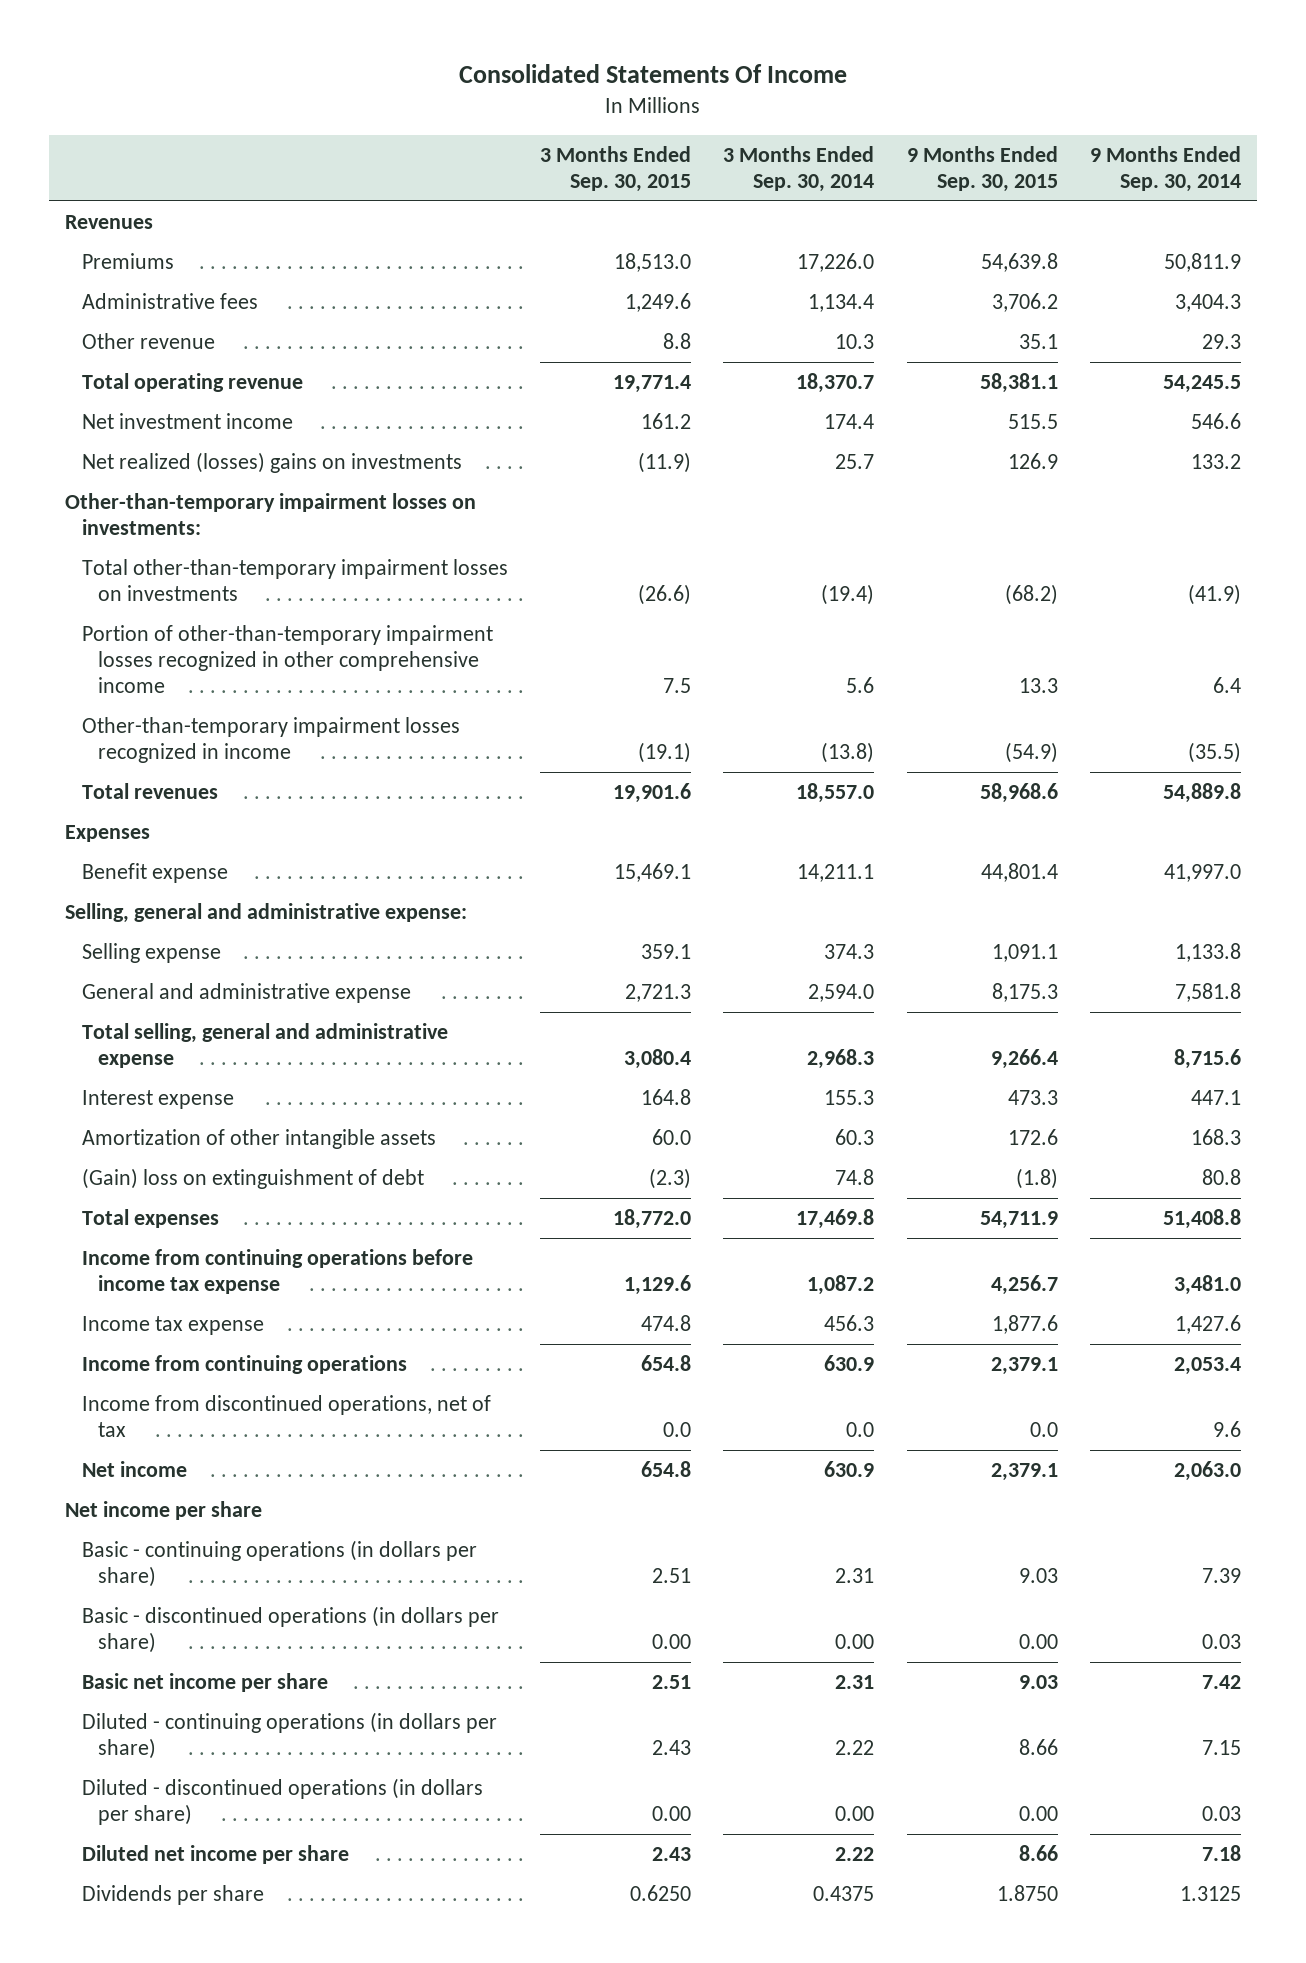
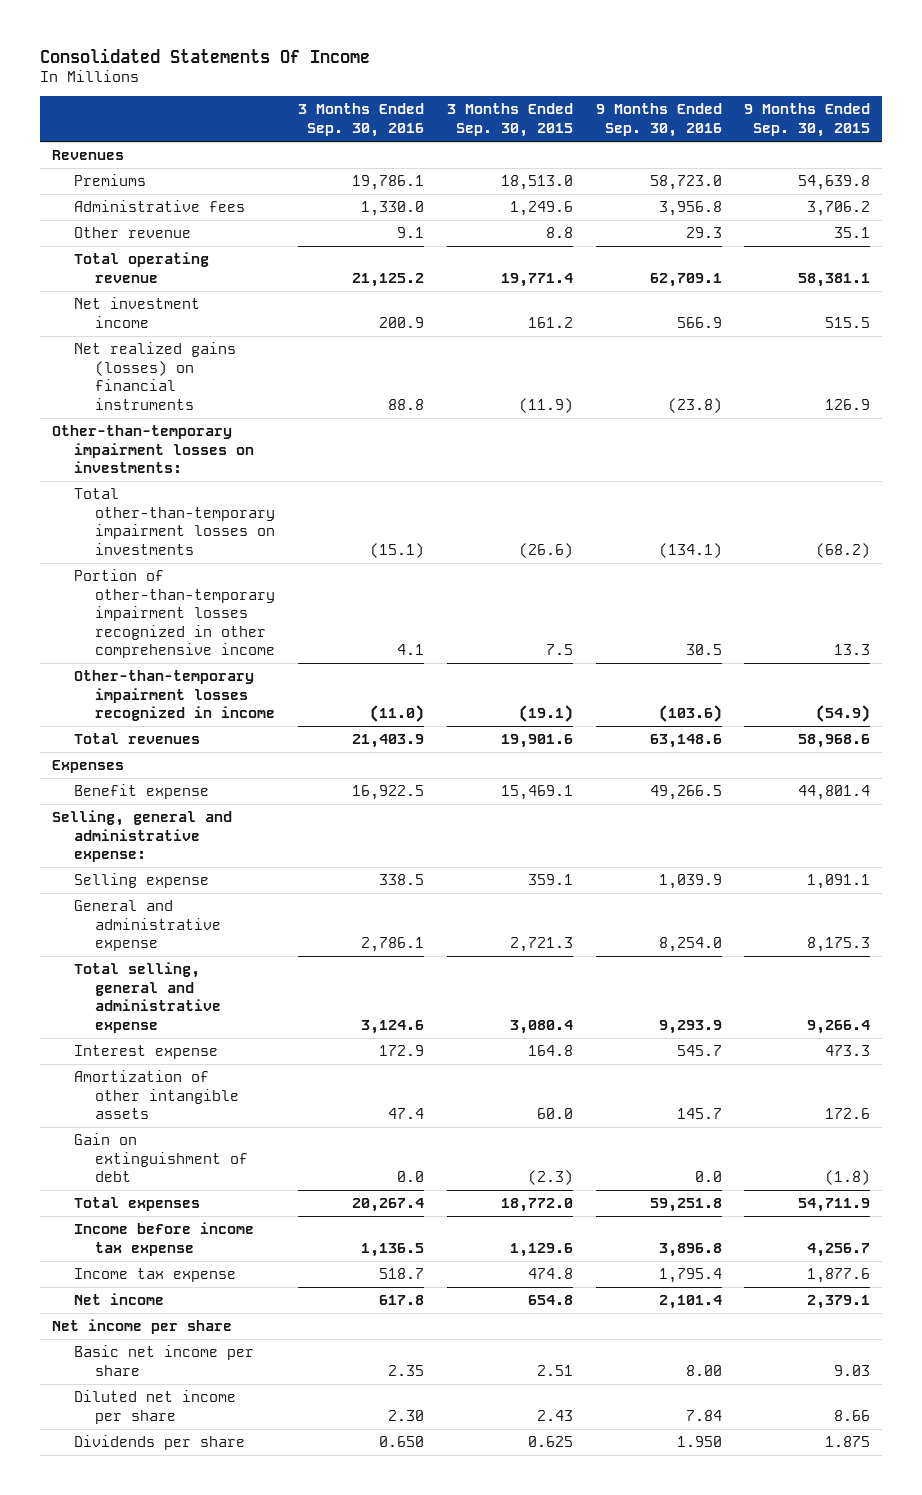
[723,145,875,192] 3 Months Ended Sep. 30, 2014 -> none
[1090,145,1242,192] 9 Months Ended Sep. 30, 2014 -> none
none -> [298,103,425,137] 3 Months Ended Sep. 30, 2016
none -> [595,103,722,137] 9 Months Ended Sep. 30, 2016
[81,451,462,473] Net realized (losses) gains on investments -> [73,342,236,410] Net realized gains (losses) on financial instruments
[81,1167,424,1189] (Gain) loss on extinguishment of debt -> [73,1133,249,1183] Gain on extinguishment of debt
[81,1248,473,1295] Income from continuing operations before income tax expense -> [73,1222,254,1256] Income before income tax expense
[81,1354,407,1374] Income from continuing operations -> none
[81,1394,491,1438] Income from discontinued operations, net of tax -> none
[81,1539,477,1588] Basic - continuing operations (in dollars per share) -> none
[81,1605,499,1654] Basic - discontinued operations (in dollars per share) -> none
[81,1711,497,1760] Diluted - continuing operations (in dollars per share) -> none
[81,1777,483,1826] Diluted - discontinued operations (in dollars per share) -> none
[629,1884,691,1901] 0.6250 -> [527,1436,573,1448] 0.625
[996,1884,1058,1901] 1.8750 -> [825,1436,871,1448] 1.875

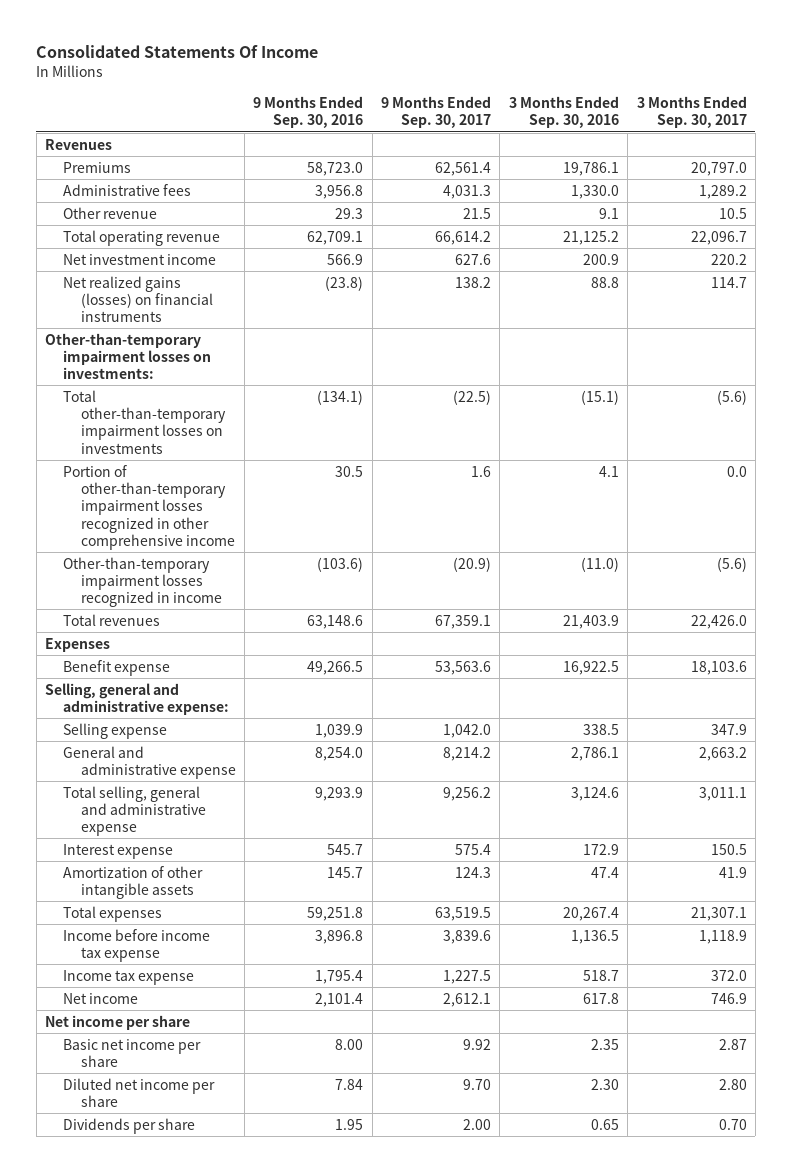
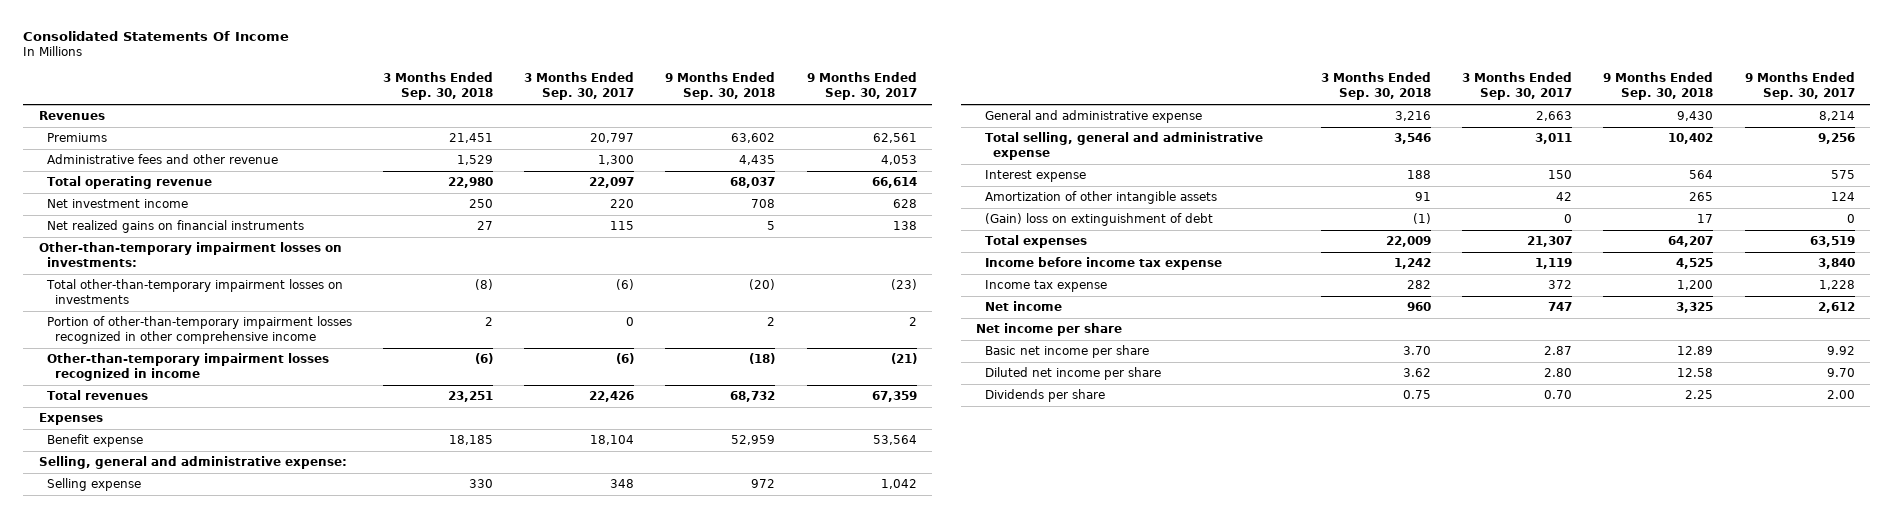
[253,96,364,129] 9 Months Ended Sep. 30, 2016 -> none
[508,96,619,129] 3 Months Ended Sep. 30, 2016 -> none
none -> [382,72,493,101] 3 Months Ended Sep. 30, 2018
none -> [665,72,776,101] 9 Months Ended Sep. 30, 2018
[62,183,191,196] Administrative fees -> none
[435,161,492,176] 62,561.4 -> [872,133,917,144] 62,561
[690,161,747,176] 20,797.0 -> [590,133,635,144] 20,797
[62,206,157,219] Other revenue -> [46,154,278,165] Administrative fees and other revenue
[463,207,492,219] 21.5 -> [880,155,917,166] 4,053
[718,207,747,219] 10.5 -> [598,155,635,166] 1,300
[435,230,492,245] 66,614.2 -> [871,177,917,189] 66,614
[690,230,747,245] 22,096.7 -> [589,177,635,189] 22,097
[455,253,492,265] 627.6 -> [892,199,917,209] 628
[710,253,747,265] 220.2 -> [610,199,635,209] 220
[62,275,213,323] Net realized gains (losses) on financial instruments -> [46,220,304,234] Net realized gains on financial instruments
[455,276,492,288] 138.2 -> [892,221,917,231] 138
[710,276,747,288] 114.7 -> [610,221,635,231] 115
[453,389,492,405] (22.5) -> [890,279,917,291] (23)
[716,389,747,405] (5.6) -> [616,279,635,291] (6)
[471,465,492,477] 1.6 -> [908,317,917,327] 2
[726,465,747,477] 0.0 -> [626,317,635,327] 0
[453,556,492,572] (20.9) -> [890,353,917,365] (21)
[716,556,747,572] (5.6) -> [616,353,635,365] (6)
[435,614,492,629] 67,359.1 -> [871,391,917,403] 67,359
[690,614,747,629] 22,426.0 -> [589,391,635,403] 22,426
[435,660,492,675] 53,563.6 -> [872,435,917,446] 53,564
[690,660,747,675] 18,103.6 -> [590,435,635,446] 18,104
[443,723,492,738] 1,042.0 -> [880,479,917,490] 1,042
[710,723,747,735] 347.9 -> [610,479,635,489] 348
[443,746,492,761] 8,214.2 -> [1818,111,1855,122] 8,214
[698,746,747,761] 2,663.2 -> [1536,111,1573,122] 2,663
[443,786,492,801] 9,256.2 -> [1817,133,1855,145] 9,256
[698,786,747,801] 3,011.1 -> [1535,133,1573,145] 3,011
[455,843,492,855] 575.4 -> [1830,170,1855,180] 575
[710,843,747,855] 150.5 -> [1548,170,1573,180] 150
[455,866,492,878] 124.3 -> [1830,192,1855,202] 124
[718,866,747,878] 41.9 -> [1556,192,1573,202] 42
none -> [984,213,1213,227] (Gain) loss on extinguishment of debt
[435,906,492,921] 63,519.5 -> [1809,236,1855,248] 63,519
[690,906,747,921] 21,307.1 -> [1527,236,1573,248] 21,307
[443,929,492,944] 3,839.6 -> [1817,258,1855,270] 3,840
[698,929,747,944] 1,118.9 -> [1535,258,1573,270] 1,119
[443,969,492,984] 1,227.5 -> [1818,280,1855,291] 1,228
[710,969,747,981] 372.0 -> [1548,280,1573,290] 372
[443,992,492,1007] 2,612.1 -> [1817,302,1855,314] 2,612
[710,992,747,1004] 746.9 -> [1548,302,1573,312] 747

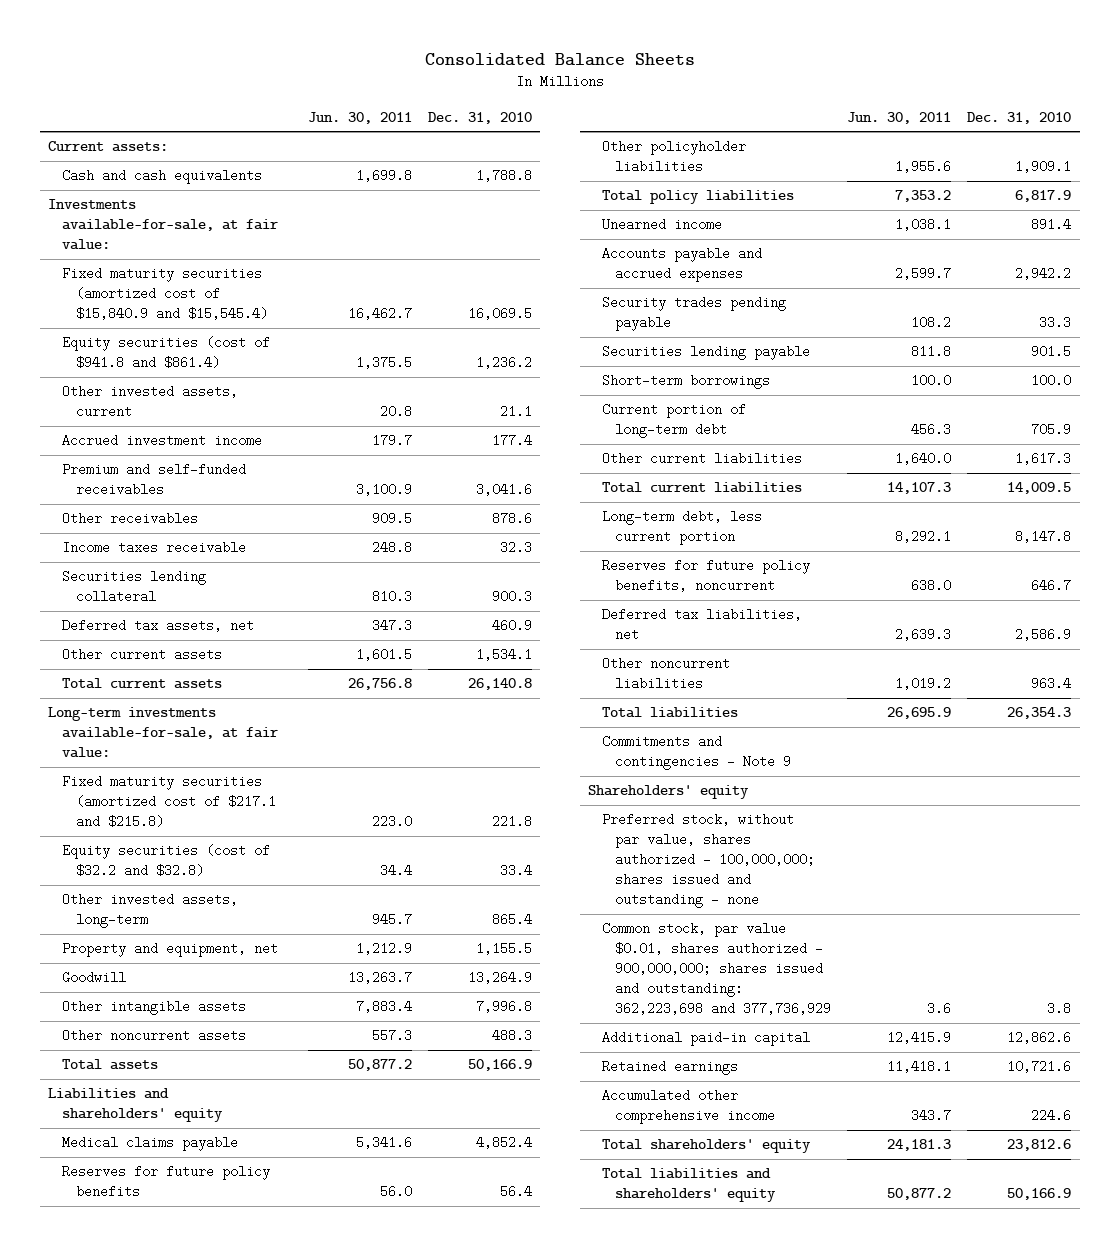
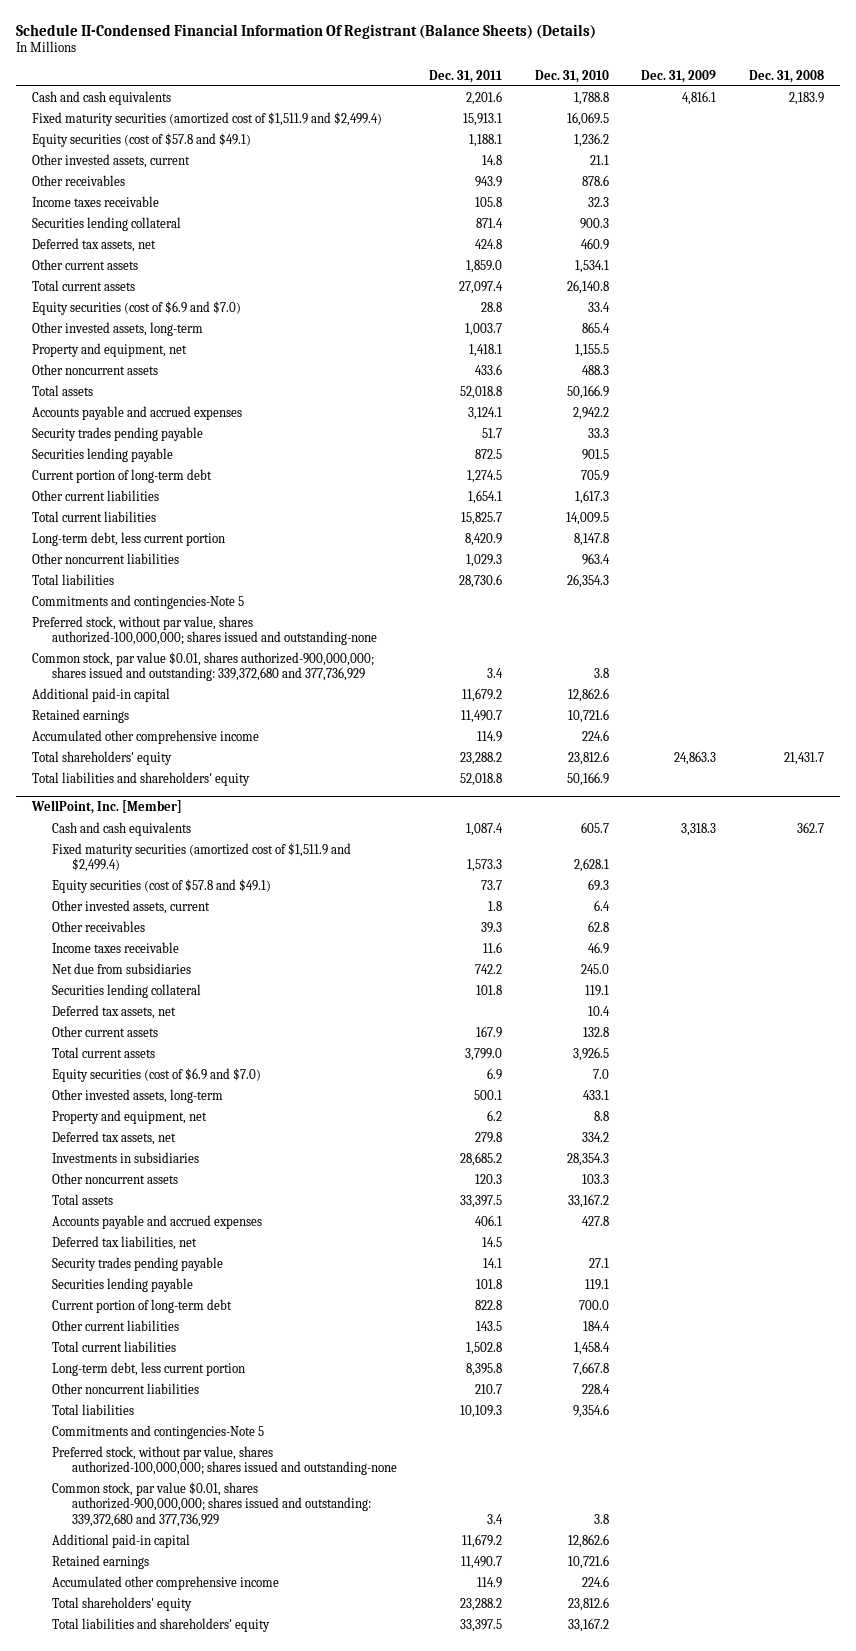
[424,52,695,66] Consolidated Balance Sheets -> [16,23,597,39] Schedule II-Condensed Financial Information Of Registrant (Balance Sheets) (Details)
[307,111,412,124] Jun. 30, 2011 -> none
none -> [429,69,503,83] Dec. 31, 2011
none -> [641,69,717,83] Dec. 31, 2009
none -> [748,69,824,83] Dec. 31, 2008
[48,141,169,153] Current assets: -> none
[48,199,279,251] Investments available-for-sale, at fair value: -> none
[62,267,268,321] Fixed maturity securities (amortized cost of $15,840.9 and $15,545.4) -> [32,111,383,126] Fixed maturity securities (amortized cost of $1,511.9 and $2,499.4)
[62,336,271,370] Equity securities (cost of $941.8 and $861.4) -> [32,132,252,147] Equity securities (cost of $57.8 and $49.1)
[62,434,263,448] Accrued investment income -> none
[62,463,247,497] Premium and self-funded receivables -> none
[48,707,279,759] Long-term investments available-for-sale, at fair value: -> none
[62,775,276,829] Fixed maturity securities (amortized cost of $217.1 and $215.8) -> none
[62,844,271,878] Equity securities (cost of $32.2 and $32.8) -> [32,300,242,315] Equity securities (cost of $6.9 and $7.0)
[62,971,127,985] Goodwill -> none
[62,1000,247,1016] Other intangible assets -> none
[48,1088,224,1123] Liabilities and shareholders' equity -> none
[62,1136,239,1152] Medical claims payable -> none
[62,1165,271,1199] Reserves for future policy benefits -> none
[601,140,746,174] Other policyholder liabilities -> none
[601,190,794,205] Total policy liabilities -> none
[601,218,722,232] Unearned income -> none
[601,374,770,390] Short-term borrowings -> none
[601,559,810,593] Reserves for future policy benefits, noncurrent -> none
[601,608,802,642] Deferred tax liabilities, net -> none
[587,785,749,800] Shareholders' equity -> none
[601,735,792,771] Commitments and contingencies - Note 9 -> [32,594,245,609] Commitments and contingencies-Note 5
[601,813,816,909] Preferred stock, without par value, shares authorized - 100,000,000; shares issued and outstanding - none -> [32,615,377,646] Preferred stock, without par value, shares authorized-100,000,000; shares issued and outstanding-none
[601,922,832,1016] Common stock, par value $0.01, shares authorized - 900,000,000; shares issued and outstanding: 362,223,698 and 377,736,929 -> [32,651,375,682] Common stock, par value $0.01, shares authorized-900,000,000; shares issued and outstanding: 339,372,680 and 377,736,929
none -> [31,800,183,815] WellPoint, Inc. [Member]
none -> [51,821,191,836] Cash and cash equivalents
none -> [51,842,351,873] Fixed maturity securities (amortized cost of $1,511.9 and $2,499.4)
none -> [51,878,271,893] Equity securities (cost of $57.8 and $49.1)
none -> [51,899,210,914] Other invested assets, current
none -> [51,920,145,932] Other receivables
none -> [51,941,179,953] Income taxes receivable
none -> [51,962,191,974] Net due from subsidiaries
none -> [51,983,201,998] Securities lending collateral
none -> [51,1004,176,1019] Deferred tax assets, net
none -> [51,1025,158,1037] Other current assets
none -> [51,1046,155,1058] Total current assets
none -> [51,1067,261,1082] Equity securities (cost of $6.9 and $7.0)
none -> [51,1088,223,1103] Other invested assets, long-term
none -> [51,1109,207,1124] Property and equipment, net
none -> [51,1130,176,1145] Deferred tax assets, net
none -> [51,1151,199,1163] Investments in subsidiaries
none -> [51,1172,178,1184] Other noncurrent assets
none -> [51,1193,113,1205] Total assets
none -> [51,1214,262,1229] Accounts payable and accrued expenses
none -> [51,1235,197,1250] Deferred tax liabilities, net
none -> [51,1256,223,1271] Security trades pending payable
none -> [51,1277,193,1292] Securities lending payable
none -> [51,1298,232,1313] Current portion of long-term debt
none -> [51,1319,179,1331] Other current liabilities
none -> [51,1340,176,1352] Total current liabilities
none -> [51,1361,245,1376] Long-term debt, less current portion
none -> [51,1382,199,1394] Other noncurrent liabilities
none -> [51,1403,134,1415] Total liabilities
none -> [51,1424,264,1439] Commitments and contingencies-Note 5
none -> [51,1445,397,1476] Preferred stock, without par value, shares authorized-100,000,000; shares issued and outstanding-none
none -> [51,1481,371,1527] Common stock, par value $0.01, shares authorized-900,000,000; shares issued and outstanding: 339,372,680 and 377,736,929
none -> [51,1533,190,1548] Additional paid-in capital
none -> [51,1554,149,1569] Retained earnings
none -> [51,1575,279,1590] Accumulated other comprehensive income
none -> [51,1596,192,1611] Total shareholders' equity
none -> [51,1617,270,1632] Total liabilities and shareholders' equity

